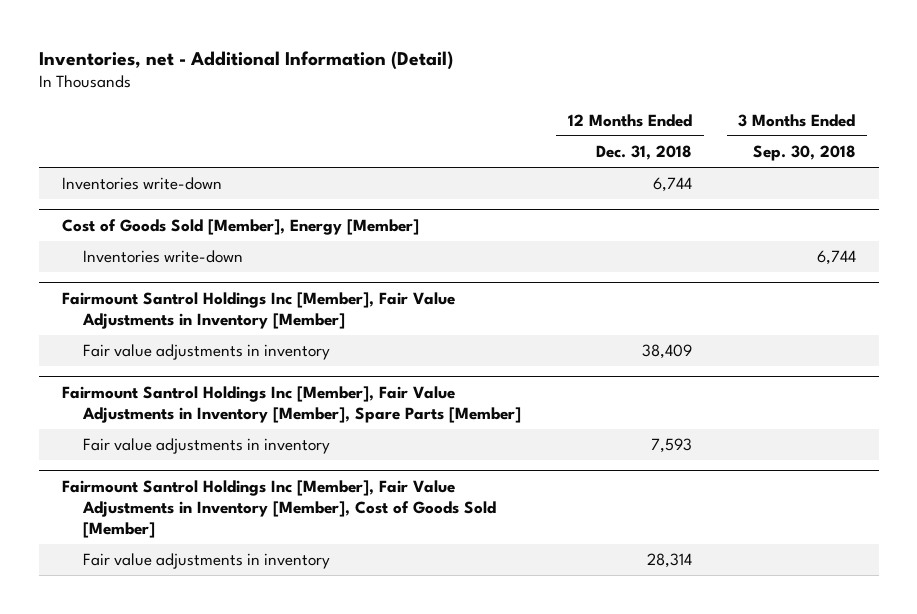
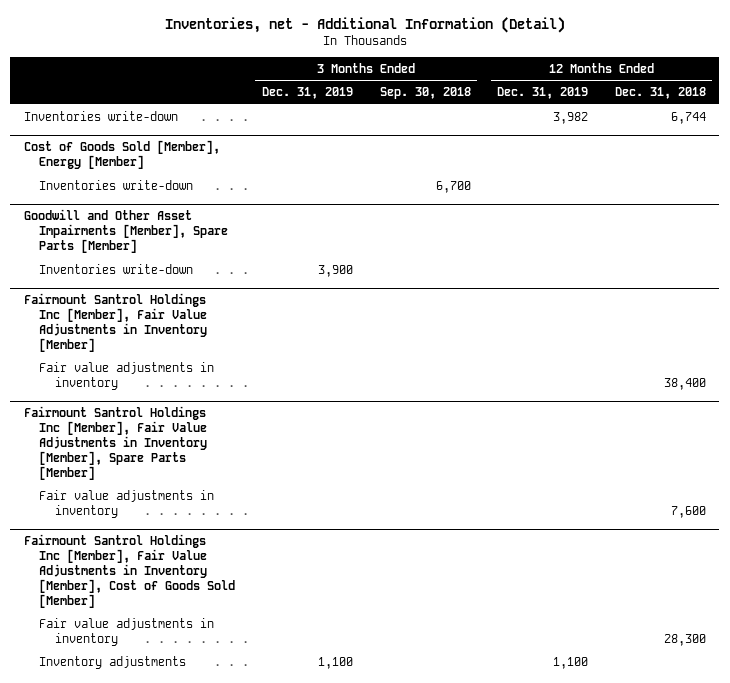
none -> [262,87,354,100] Dec. 31, 2019
none -> [497,87,589,100] Dec. 31, 2019
[816,250,856,266] 6,744 -> [435,180,471,193] 6,700
none -> [23,209,229,254] Goodwill and Other Asset Impairments [Member], Spare Parts [Member]
none -> [39,263,194,274] Inventories write-down
[641,344,692,360] 38,409 -> [663,377,706,390] 38,400
[650,438,692,454] 7,593 -> [670,505,706,518] 7,600
[646,553,692,569] 28,314 -> [663,633,706,646] 28,300
none -> [39,655,187,669] Inventory adjustments

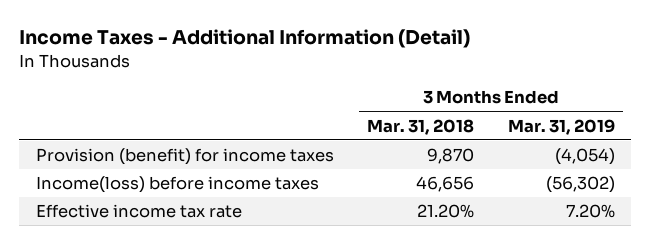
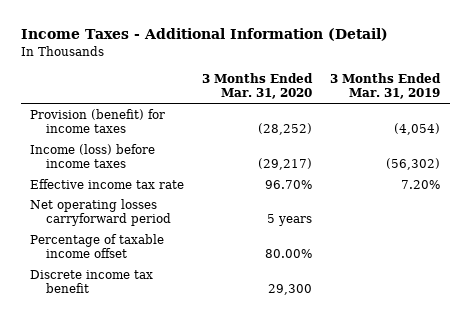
[367,118,475,135] Mar. 31, 2018 -> none
none -> [202,72,314,100] 3 Months Ended Mar. 31, 2020
[35,176,319,194] Income(loss) before income taxes -> [29,143,155,169] Income (loss) before income taxes
none -> [29,198,171,227] Net operating losses carryforward period
none -> [29,233,164,259] Percentage of taxable income offset
none -> [29,269,153,294] Discrete income tax benefit

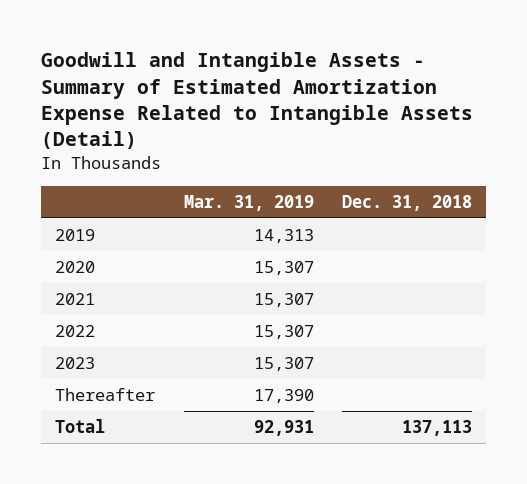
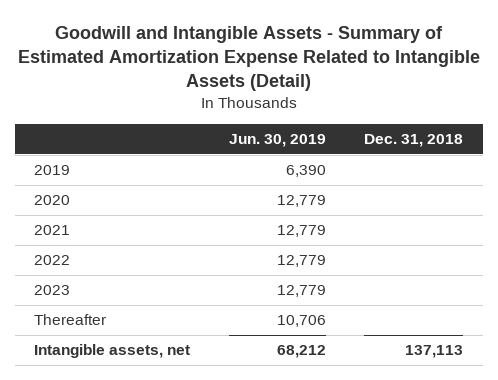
[183,194,314,211] Mar. 31, 2019 -> none
none -> [228,134,326,148] Jun. 30, 2019
[55,418,106,433] Total -> [34,344,191,359] Intangible assets, net

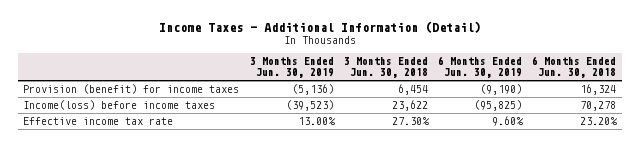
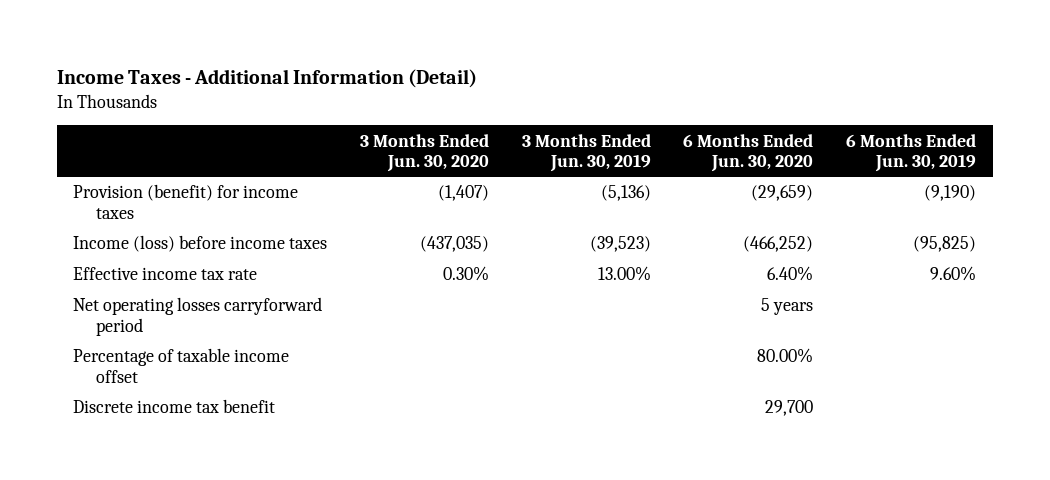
[343,57,428,79] 3 Months Ended Jun. 30, 2018 -> none
[532,56,617,79] 6 Months Ended Jun. 30, 2018 -> none
none -> [360,133,490,173] 3 Months Ended Jun. 30, 2020
none -> [683,133,814,173] 6 Months Ended Jun. 30, 2020
[23,99,216,110] Income(loss) before income taxes -> [73,235,328,253] Income (loss) before income taxes
none -> [73,297,323,336] Net operating losses carryforward period
none -> [73,348,290,383] Percentage of taxable income offset
none -> [73,399,276,414] Discrete income tax benefit

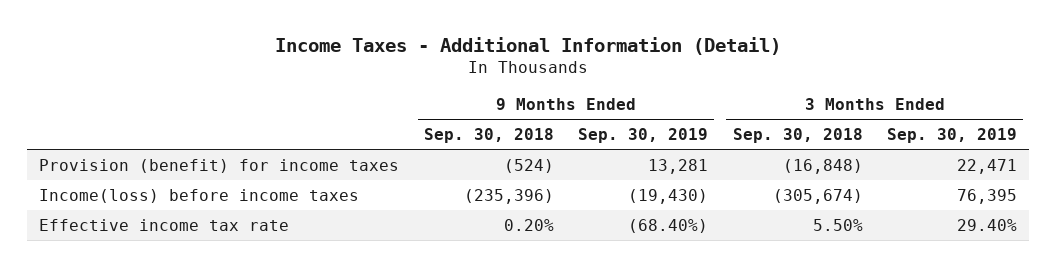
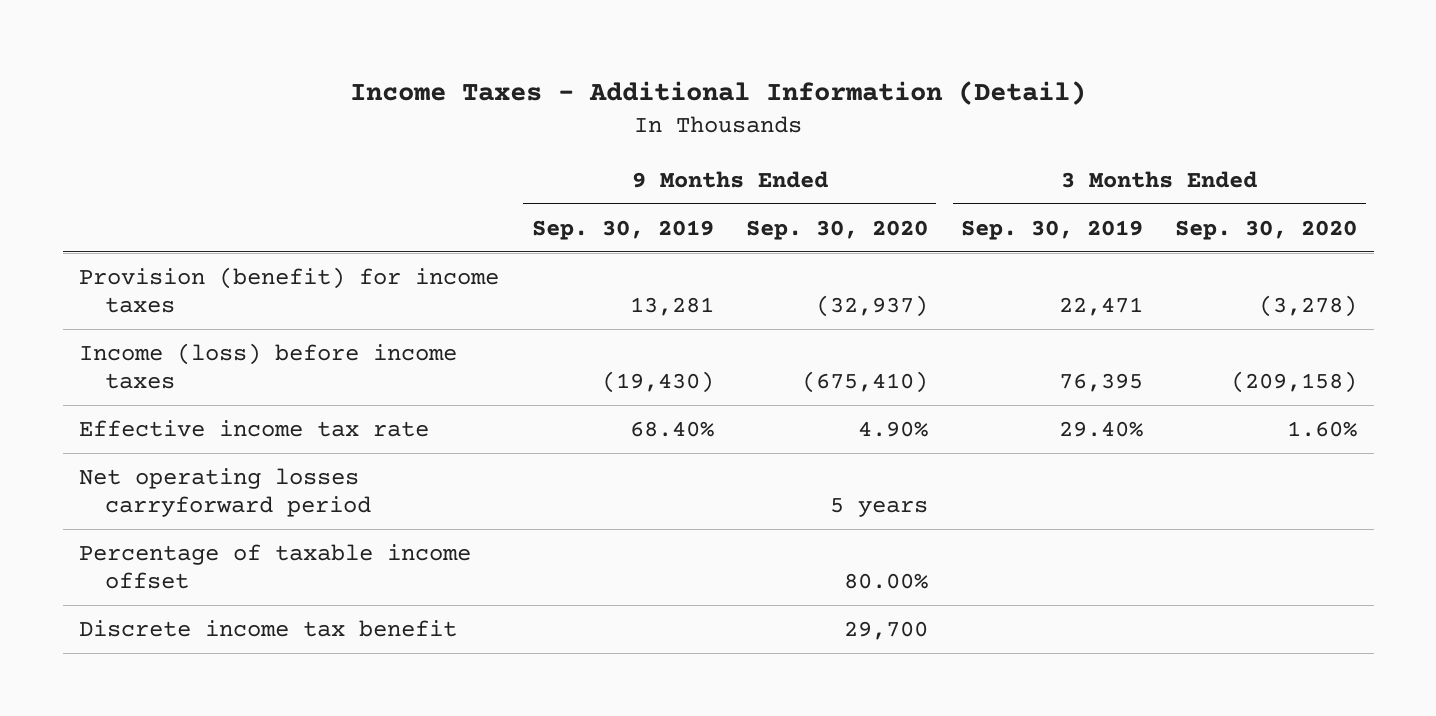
[423,128,554,144] Sep. 30, 2018 -> none
[732,128,863,144] Sep. 30, 2018 -> none
none -> [746,219,929,240] Sep. 30, 2020
none -> [1175,219,1358,240] Sep. 30, 2020
[39,188,360,203] Income(loss) before income taxes -> [78,342,457,390] Income (loss) before income taxes
[628,218,709,233] (68.40%) -> [629,420,714,437] 68.40%
none -> [78,467,372,518] Net operating losses carryforward period
none -> [78,543,471,590] Percentage of taxable income offset
none -> [78,619,457,637] Discrete income tax benefit

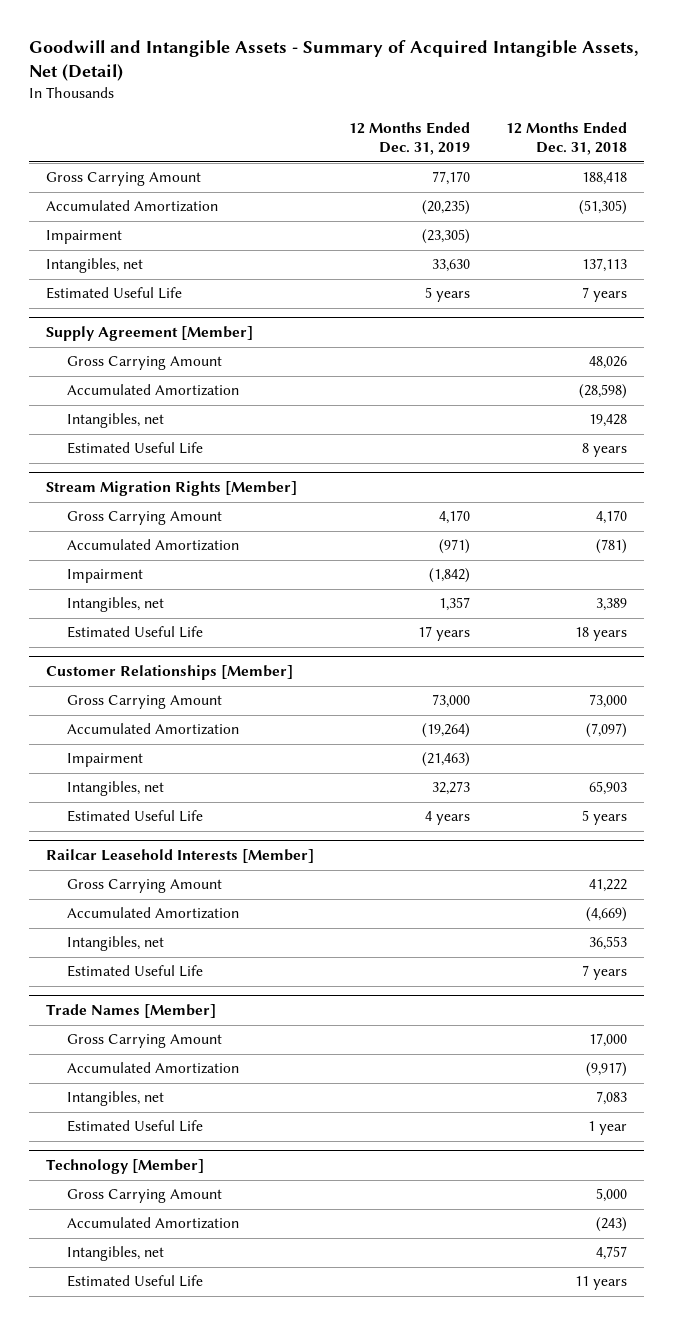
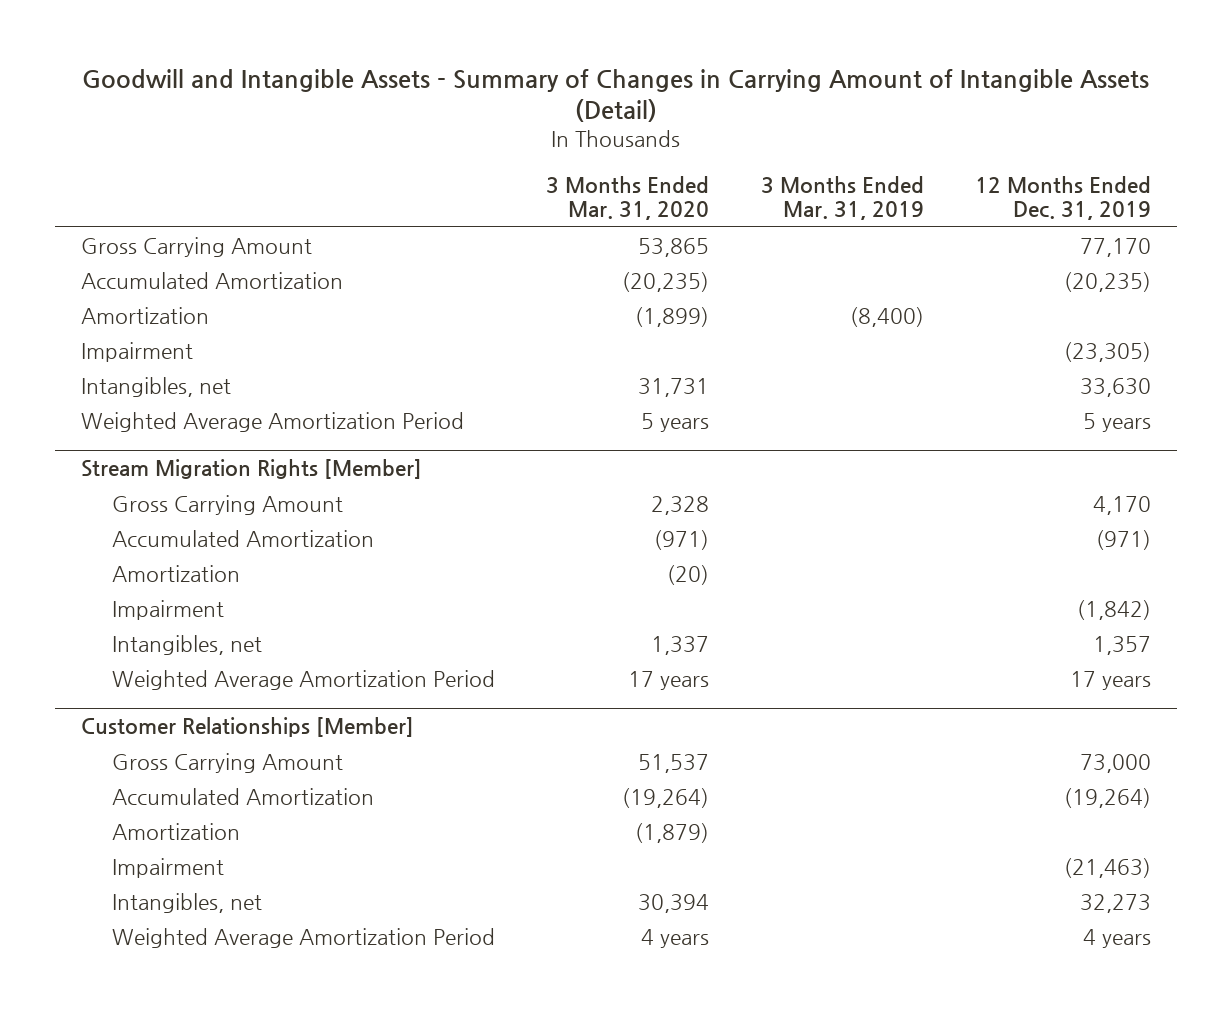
[28,39,638,81] Goodwill and Intangible Assets - Summary of Acquired Intangible Assets, Net (Detail) -> [81,68,1149,123] Goodwill and Intangible Assets - Summary of Changes in Carrying Amount of Intangible Assets (Detail)
[505,121,627,156] 12 Months Ended Dec. 31, 2018 -> none
none -> [546,175,710,221] 3 Months Ended Mar. 31, 2020
none -> [760,175,924,221] 3 Months Ended Mar. 31, 2019
none -> [80,306,209,324] Amortization
[46,326,254,342] Supply Agreement [Member] -> none
[66,356,222,371] Gross Carrying Amount -> none
[66,384,239,397] Accumulated Amortization -> none
[66,413,164,429] Intangibles, net -> none
[66,442,203,455] Estimated Useful Life -> none
[46,287,183,300] Estimated Useful Life -> [80,411,464,432] Weighted Average Amortization Period
none -> [111,564,240,582] Amortization
[66,626,203,639] Estimated Useful Life -> [111,669,495,690] Weighted Average Amortization Period
none -> [111,822,240,840] Amortization
[46,849,315,864] Railcar Leasehold Interests [Member] -> none
[66,879,222,894] Gross Carrying Amount -> none
[66,907,239,920] Accumulated Amortization -> none
[66,936,164,952] Intangibles, net -> none
[66,965,203,978] Estimated Useful Life -> none
[46,1004,217,1019] Trade Names [Member] -> none
[66,1034,222,1049] Gross Carrying Amount -> none
[66,1062,239,1075] Accumulated Amortization -> none
[66,1091,164,1107] Intangibles, net -> none
[66,1120,203,1133] Estimated Useful Life -> none
[46,1159,205,1175] Technology [Member] -> none
[66,1189,222,1204] Gross Carrying Amount -> none
[66,1217,239,1230] Accumulated Amortization -> none
[66,1246,164,1262] Intangibles, net -> none
[66,1275,203,1288] Estimated Useful Life -> none
[66,810,203,823] Estimated Useful Life -> [111,927,495,948] Weighted Average Amortization Period

